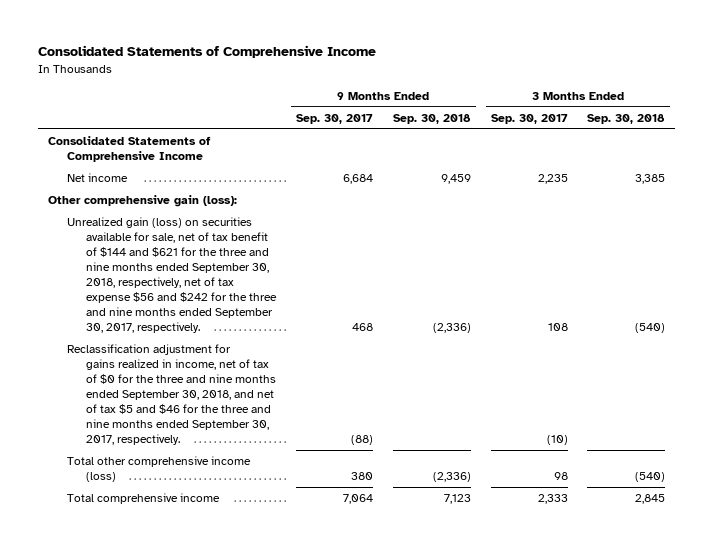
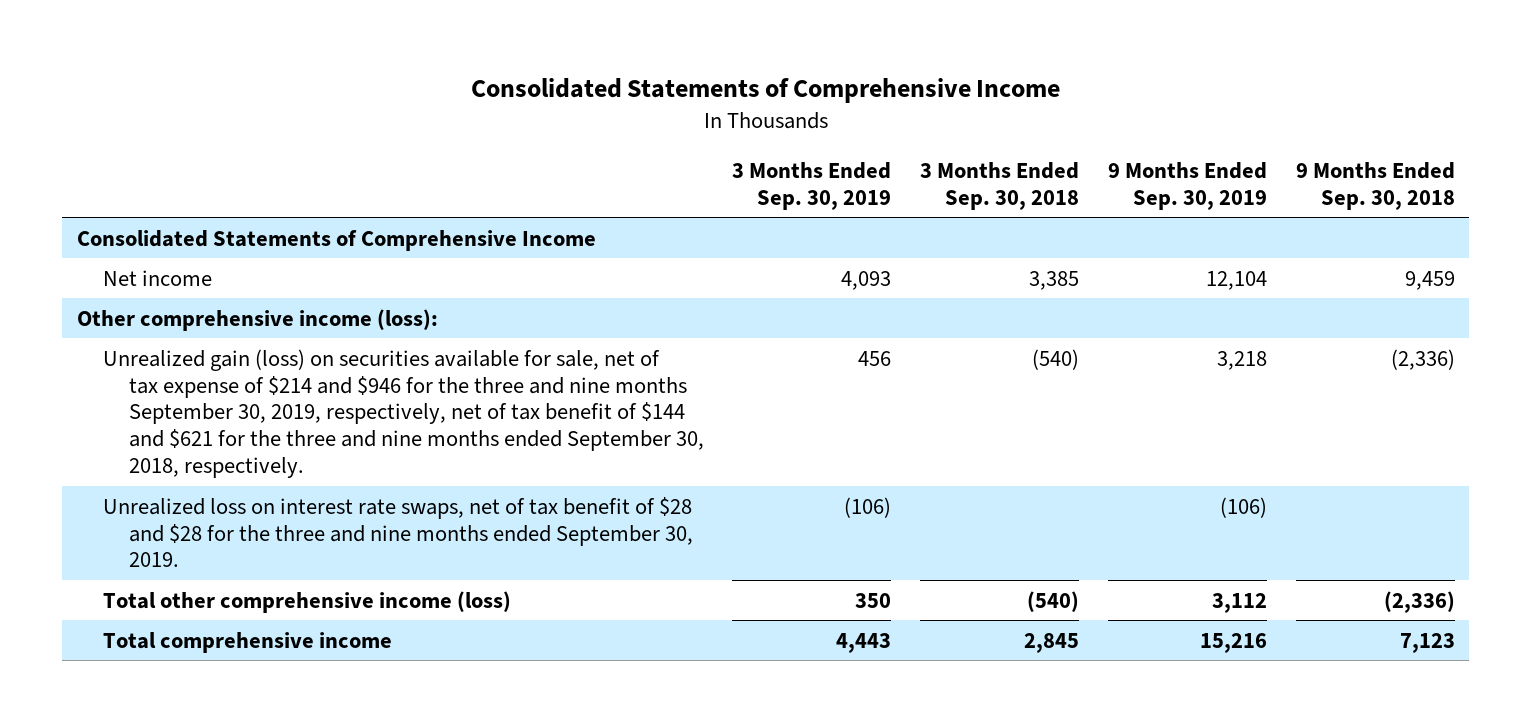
[295,113,373,124] Sep. 30, 2017 -> none
[490,113,568,124] Sep. 30, 2017 -> none
none -> [732,161,892,210] 3 Months Ended Sep. 30, 2019
none -> [1107,161,1267,210] 9 Months Ended Sep. 30, 2019
[66,344,277,446] Reclassification adjustment for gains realized in income, net of tax of $0 for the three and nine months ended September 30, 2018, and net of tax $5 and $46 for the three and nine months ended September 30, 2017, respectively. -> none
[47,195,237,208] Other comprehensive gain (loss): -> [76,308,438,331] Other comprehensive income (loss):
[66,217,278,334] Unrealized gain (loss) on securities available for sale, net of tax benefit of $144 and $621 for the three and nine months ended September 30, 2018, respectively, net of tax expense $56 and $242 for the three and nine months ended September 30, 2017, respectively. -> [102,348,704,479] Unrealized gain (loss) on securities available for sale, net of tax expense of $214 and $946 for the three and nine months September 30, 2019, respectively, net of tax benefit of $144 and $621 for the three and nine months ended September 30, 2018, respectively.
none -> [102,496,693,568] Unrealized loss on interest rate swaps, net of tax benefit of $28 and $28 for the three and nine months ended September 30, 2019.

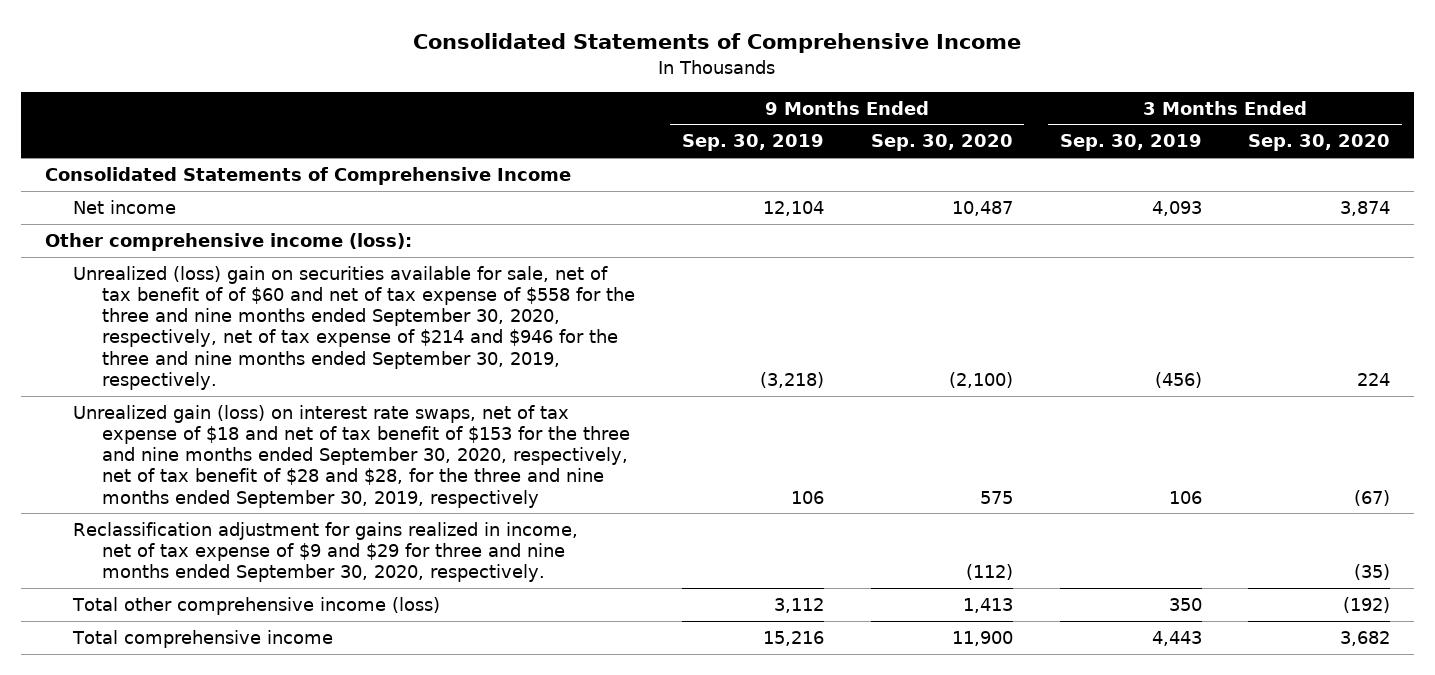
[920,161,1080,210] 3 Months Ended Sep. 30, 2018 -> none
[1295,161,1455,210] 9 Months Ended Sep. 30, 2018 -> none
none -> [870,134,1013,152] Sep. 30, 2020
none -> [1248,134,1391,152] Sep. 30, 2020
[102,348,704,479] Unrealized gain (loss) on securities available for sale, net of tax expense of $214 and $946 for the three and nine months September 30, 2019, respectively, net of tax benefit of $144 and $621 for the three and nine months ended September 30, 2018, respectively. -> [73,265,635,390] Unrealized (loss) gain on securities available for sale, net of tax benefit of of $60 and net of tax expense of $558 for the three and nine months ended September 30, 2020, respectively, net of tax expense of $214 and $946 for the three and nine months ended September 30, 2019, respectively.
[858,350,892,366] 456 -> [1154,371,1202,388] (456)
[1216,350,1267,370] 3,218 -> [759,371,824,388] (3,218)
[102,496,693,568] Unrealized loss on interest rate swaps, net of tax benefit of $28 and $28 for the three and nine months ended September 30, 2019. -> [73,404,630,508] Unrealized gain (loss) on interest rate swaps, net of tax expense of $18 and net of tax benefit of $153 for the three and nine months ended September 30, 2020, respectively, net of tax benefit of $28 and $28, for the three and nine months ended September 30, 2019, respectively
[844,496,892,518] (106) -> [1168,490,1202,504] 106
[1219,496,1267,518] (106) -> [790,490,824,504] 106
none -> [73,521,579,583] Reclassification adjustment for gains realized in income, net of tax expense of $9 and $29 for three and nine months ended September 30, 2020, respectively.

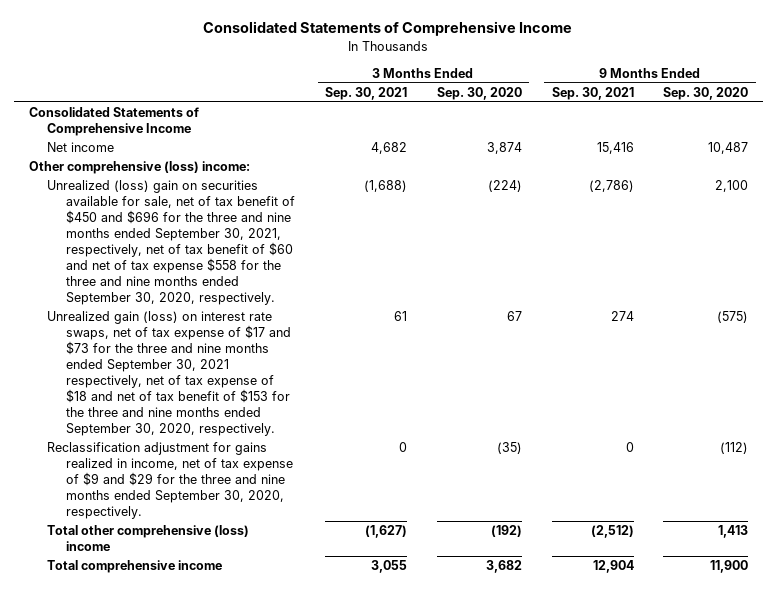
[681,134,824,152] Sep. 30, 2019 -> none
[1059,134,1202,152] Sep. 30, 2019 -> none
none -> [325,86,408,100] Sep. 30, 2021
none -> [551,86,634,100] Sep. 30, 2021
[44,232,412,251] Other comprehensive income (loss): -> [28,161,250,175] Other comprehensive (loss) income:
[73,265,635,390] Unrealized (loss) gain on securities available for sale, net of tax benefit of of $60 and net of tax expense of $558 for the three and nine months ended September 30, 2020, respectively, net of tax expense of $214 and $946 for the three and nine months ended September 30, 2019, respectively. -> [47,180,296,305] Unrealized (loss) gain on securities available for sale, net of tax benefit of $450 and $696 for the three and nine months ended September 30, 2021, respectively, net of tax benefit of $60 and net of tax expense $558 for the three and nine months ended September 30, 2020, respectively.
[948,371,1013,388] (2,100) -> [715,180,749,193] 2,100
[1357,372,1391,386] 224 -> [487,180,522,193] (224)
[73,404,630,508] Unrealized gain (loss) on interest rate swaps, net of tax expense of $18 and net of tax benefit of $153 for the three and nine months ended September 30, 2020, respectively, net of tax benefit of $28 and $28, for the three and nine months ended September 30, 2019, respectively -> [47,311,292,436] Unrealized gain (loss) on interest rate swaps, net of tax expense of $17 and $73 for the three and nine months ended September 30, 2021 respectively, net of tax expense of $18 and net of tax benefit of $153 for the three and nine months ended September 30, 2020, respectively.
[979,490,1013,504] 575 -> [717,311,749,324] (575)
[1354,489,1391,506] (67) -> [506,311,522,322] 67
[73,521,579,583] Reclassification adjustment for gains realized in income, net of tax expense of $9 and $29 for three and nine months ended September 30, 2020, respectively. -> [47,442,294,520] Reclassification adjustment for gains realized in income, net of tax expense of $9 and $29 for the three and nine months ended September 30, 2020, respectively.
[72,596,441,615] Total other comprehensive income (loss) -> [47,525,250,552] Total other comprehensive (loss) income

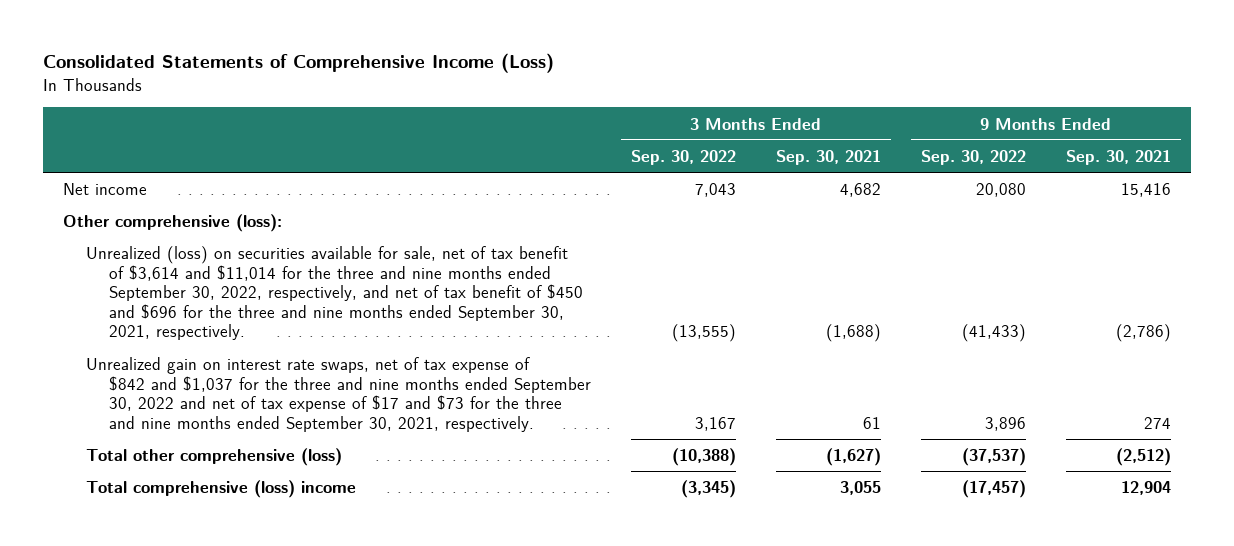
[203,21,573,37] Consolidated Statements of Comprehensive Income -> [42,53,554,74] Consolidated Statements of Comprehensive Income (Loss)
[436,86,522,100] Sep. 30, 2020 -> none
[663,86,749,100] Sep. 30, 2020 -> none
none -> [631,150,737,166] Sep. 30, 2022
none -> [921,150,1027,166] Sep. 30, 2022
[28,107,199,137] Consolidated Statements of Comprehensive Income -> none
[47,442,294,520] Reclassification adjustment for gains realized in income, net of tax expense of $9 and $29 for the three and nine months ended September 30, 2020, respectively. -> none
[28,161,250,175] Other comprehensive (loss) income: -> [62,214,282,233] Other comprehensive (loss):
[47,180,296,305] Unrealized (loss) gain on securities available for sale, net of tax benefit of $450 and $696 for the three and nine months ended September 30, 2021, respectively, net of tax benefit of $60 and net of tax expense $558 for the three and nine months ended September 30, 2020, respectively. -> [86,246,584,341] Unrealized (loss) on securities available for sale, net of tax benefit of $3,614 and $11,014 for the three and nine months ended September 30, 2022, respectively, and net of tax benefit of $450 and $696 for the three and nine months ended September 30, 2021, respectively.
[47,311,292,436] Unrealized gain (loss) on interest rate swaps, net of tax expense of $17 and $73 for the three and nine months ended September 30, 2021 respectively, net of tax expense of $18 and net of tax benefit of $153 for the three and nine months ended September 30, 2020, respectively. -> [86,357,592,432] Unrealized gain on interest rate swaps, net of tax expense of $842 and $1,037 for the three and nine months ended September 30, 2022 and net of tax expense of $17 and $73 for the three and nine months ended September 30, 2021, respectively.
[47,525,250,552] Total other comprehensive (loss) income -> [86,448,343,467] Total other comprehensive (loss)
[47,560,223,574] Total comprehensive income -> [86,480,357,499] Total comprehensive (loss) income

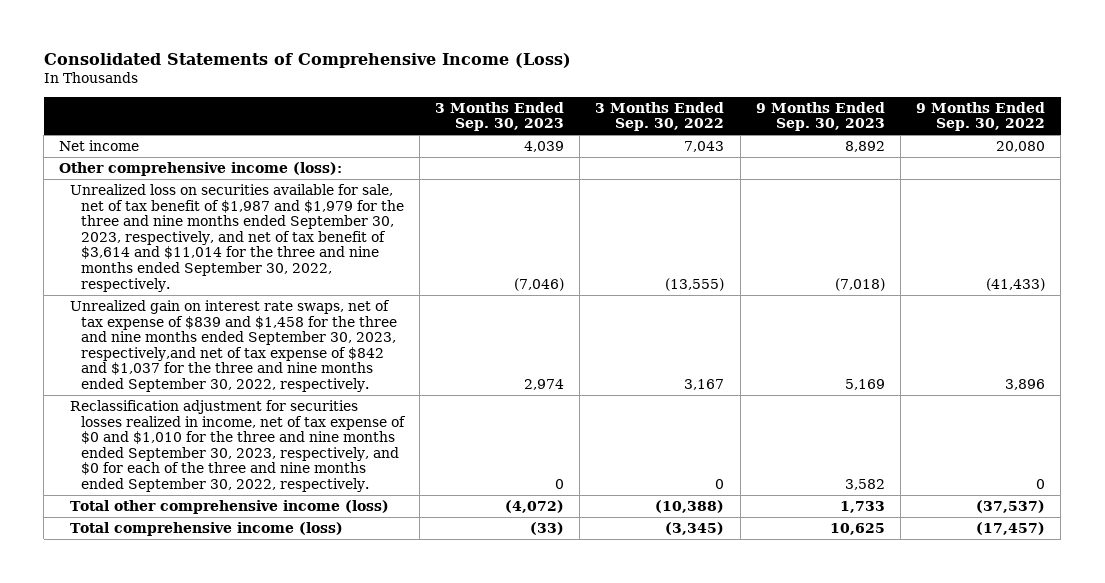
[776,150,882,166] Sep. 30, 2021 -> none
[1066,150,1172,166] Sep. 30, 2021 -> none
none -> [435,101,565,132] 3 Months Ended Sep. 30, 2023
none -> [755,101,885,132] 9 Months Ended Sep. 30, 2023
[62,214,282,233] Other comprehensive (loss): -> [59,162,343,177] Other comprehensive income (loss):
[86,246,584,341] Unrealized (loss) on securities available for sale, net of tax benefit of $3,614 and $11,014 for the three and nine months ended September 30, 2022, respectively, and net of tax benefit of $450 and $696 for the three and nine months ended September 30, 2021, respectively. -> [70,184,404,292] Unrealized loss on securities available for sale, net of tax benefit of $1,987 and $1,979 for the three and nine months ended September 30, 2023, respectively, and net of tax benefit of $3,614 and $11,014 for the three and nine months ended September 30, 2022, respectively.
[86,357,592,432] Unrealized gain on interest rate swaps, net of tax expense of $842 and $1,037 for the three and nine months ended September 30, 2022 and net of tax expense of $17 and $73 for the three and nine months ended September 30, 2021, respectively. -> [70,300,397,393] Unrealized gain on interest rate swaps, net of tax expense of $839 and $1,458 for the three and nine months ended September 30, 2023, respectively,and net of tax expense of $842 and $1,037 for the three and nine months ended September 30, 2022, respectively.
none -> [70,400,406,493] Reclassification adjustment for securities losses realized in income, net of tax expense of $0 and $1,010 for the three and nine months ended September 30, 2023, respectively, and $0 for each of the three and nine months ended September 30, 2022, respectively.
[86,448,343,467] Total other comprehensive (loss) -> [70,500,390,515] Total other comprehensive income (loss)
[86,480,357,499] Total comprehensive (loss) income -> [70,522,344,537] Total comprehensive income (loss)

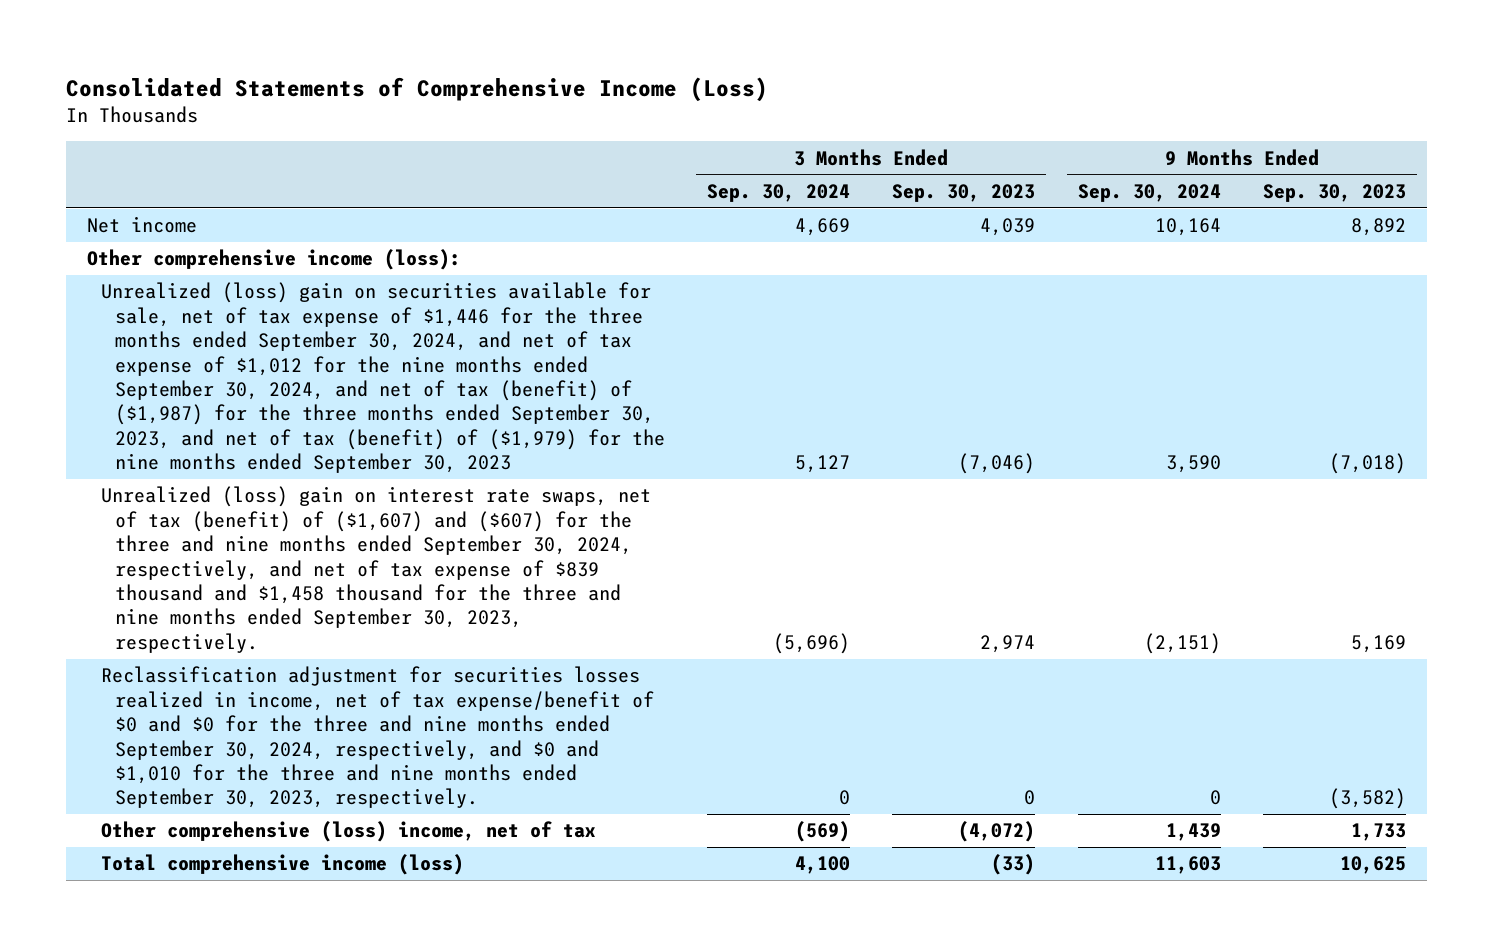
[595,101,725,132] 3 Months Ended Sep. 30, 2022 -> none
[916,101,1046,132] 9 Months Ended Sep. 30, 2022 -> none
none -> [706,184,850,203] Sep. 30, 2024
none -> [1077,184,1221,203] Sep. 30, 2024
[70,184,404,292] Unrealized loss on securities available for sale, net of tax benefit of $1,987 and $1,979 for the three and nine months ended September 30, 2023, respectively, and net of tax benefit of $3,614 and $11,014 for the three and nine months ended September 30, 2022, respectively. -> [100,282,665,474] Unrealized (loss) gain on securities available for sale, net of tax expense of $1,446 for the three months ended September 30, 2024, and net of tax expense of $1,012 for the nine months ended September 30, 2024, and net of tax (benefit) of ($1,987) for the three months ended September 30, 2023, and net of tax (benefit) of ($1,979) for the nine months ended September 30, 2023
[70,300,397,393] Unrealized gain on interest rate swaps, net of tax expense of $839 and $1,458 for the three and nine months ended September 30, 2023, respectively,and net of tax expense of $842 and $1,037 for the three and nine months ended September 30, 2022, respectively. -> [100,486,651,653] Unrealized (loss) gain on interest rate swaps, net of tax (benefit) of ($1,607) and ($607) for the three and nine months ended September 30, 2024, respectively, and net of tax expense of $839 thousand and $1,458 thousand for the three and nine months ended September 30, 2023, respectively.
[70,400,406,493] Reclassification adjustment for securities losses realized in income, net of tax expense of $0 and $1,010 for the three and nine months ended September 30, 2023, respectively, and $0 for each of the three and nine months ended September 30, 2022, respectively. -> [100,666,654,809] Reclassification adjustment for securities losses realized in income, net of tax expense/benefit of $0 and $0 for the three and nine months ended September 30, 2024, respectively, and $0 and $1,010 for the three and nine months ended September 30, 2023, respectively.
[844,479,885,491] 3,582 -> [1329,788,1407,810] (3,582)
[70,500,390,515] Total other comprehensive income (loss) -> [100,821,596,843] Other comprehensive (loss) income, net of tax

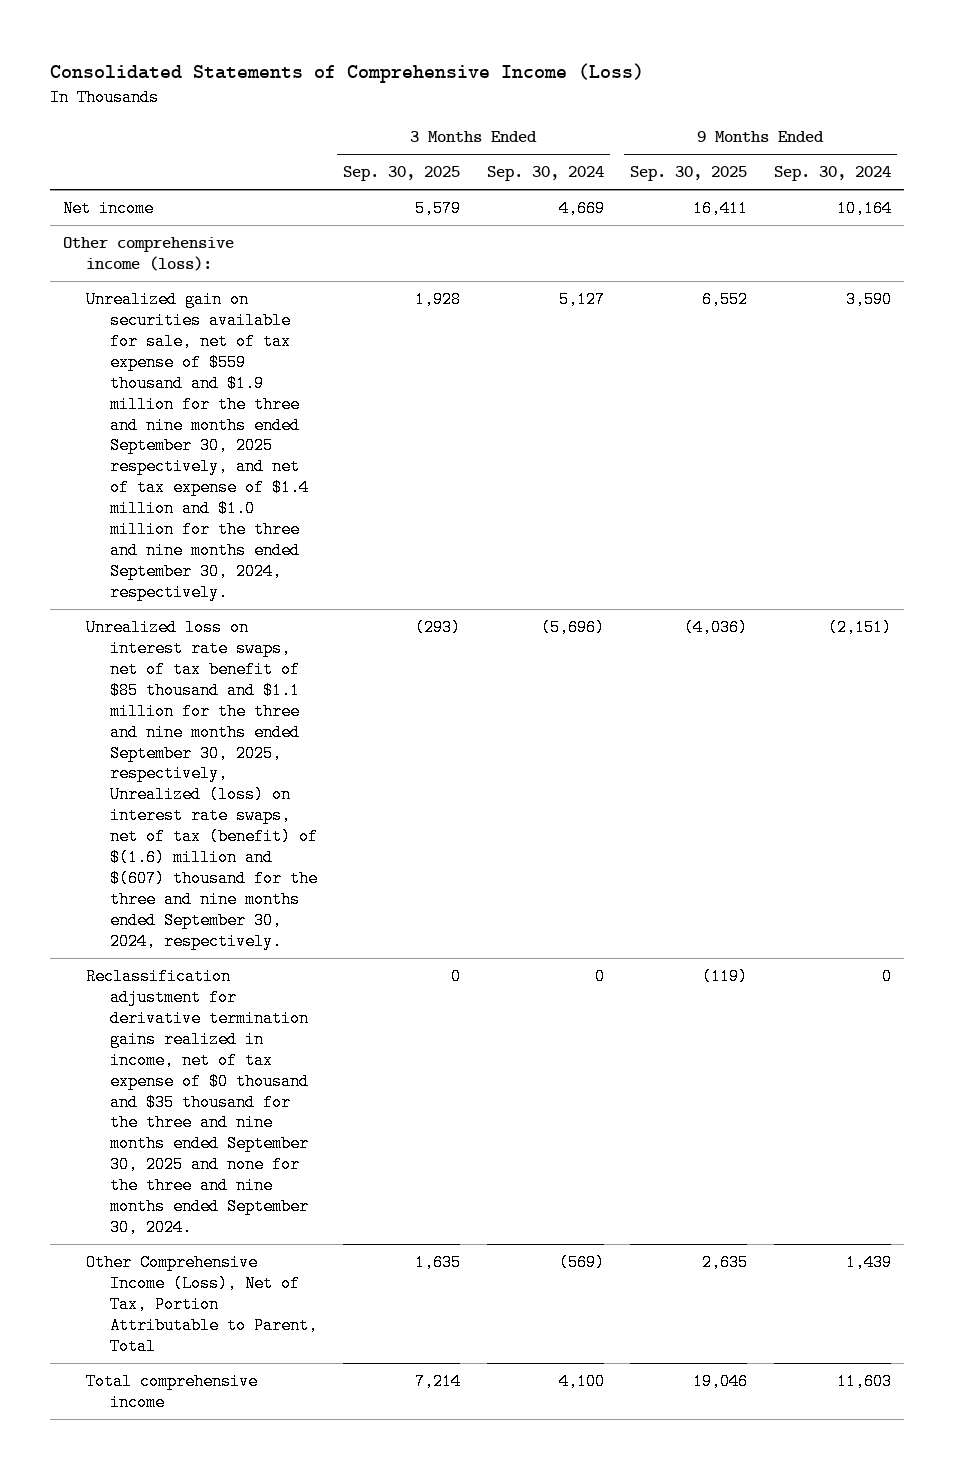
[892,184,1036,203] Sep. 30, 2023 -> none
[1263,184,1407,203] Sep. 30, 2023 -> none
none -> [343,166,461,182] Sep. 30, 2025
none -> [630,166,748,182] Sep. 30, 2025
[100,282,665,474] Unrealized (loss) gain on securities available for sale, net of tax expense of $1,446 for the three months ended September 30, 2024, and net of tax expense of $1,012 for the nine months ended September 30, 2024, and net of tax (benefit) of ($1,987) for the three months ended September 30, 2023, and net of tax (benefit) of ($1,979) for the nine months ended September 30, 2023 -> [86,290,309,602] Unrealized gain on securities available for sale, net of tax expense of $559 thousand and $1.9 million for the three and nine months ended September 30, 2025 respectively, and net of tax expense of $1.4 million and $1.0 million for the three and nine months ended September 30, 2024, respectively.
[100,486,651,653] Unrealized (loss) gain on interest rate swaps, net of tax (benefit) of ($1,607) and ($607) for the three and nine months ended September 30, 2024, respectively, and net of tax expense of $839 thousand and $1,458 thousand for the three and nine months ended September 30, 2023, respectively. -> [86,618,318,951] Unrealized loss on interest rate swaps, net of tax benefit of $85 thousand and $1.1 million for the three and nine months ended September 30, 2025, respectively, Unrealized (loss) on interest rate swaps, net of tax (benefit) of $(1.6) million and $(607) thousand for the three and nine months ended September 30, 2024, respectively.
[100,666,654,809] Reclassification adjustment for securities losses realized in income, net of tax expense/benefit of $0 and $0 for the three and nine months ended September 30, 2024, respectively, and $0 and $1,010 for the three and nine months ended September 30, 2023, respectively. -> [86,967,309,1237] Reclassification adjustment for derivative termination gains realized in income, net of tax expense of $0 thousand and $35 thousand for the three and nine months ended September 30, 2025 and none for the three and nine months ended September 30, 2024.
[100,821,596,843] Other comprehensive (loss) income, net of tax -> [86,1253,318,1355] Other Comprehensive Income (Loss), Net of Tax, Portion Attributable to Parent, Total
[100,854,464,876] Total comprehensive income (loss) -> [86,1372,259,1411] Total comprehensive income

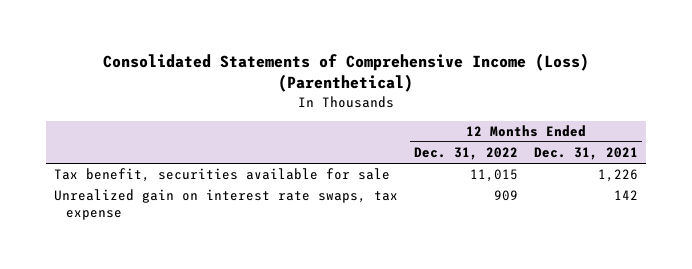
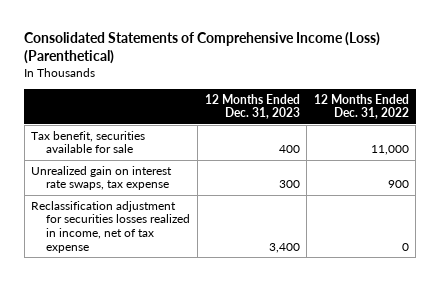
[534,147,639,161] Dec. 31, 2021 -> none
none -> [204,93,300,120] 12 Months Ended Dec. 31, 2023
[469,169,518,183] 11,015 -> [370,145,409,156] 11,000
[493,190,518,202] 909 -> [387,180,409,189] 900
none -> [31,200,191,253] Reclassification adjustment for securities losses realized in income, net of tax expense

